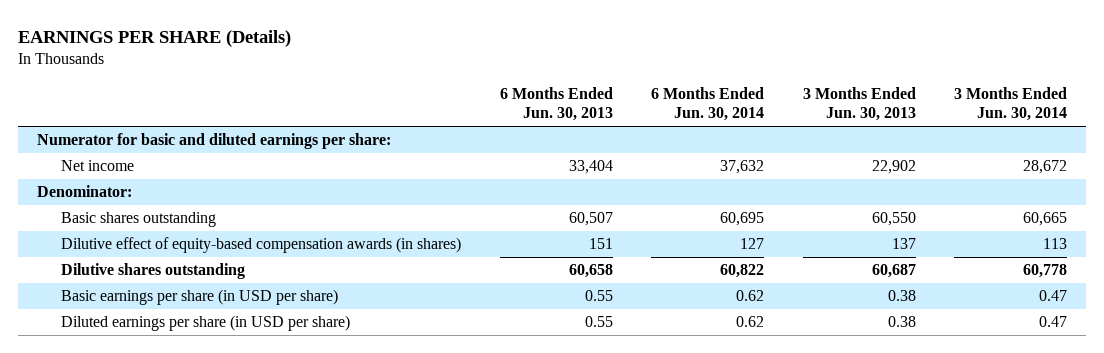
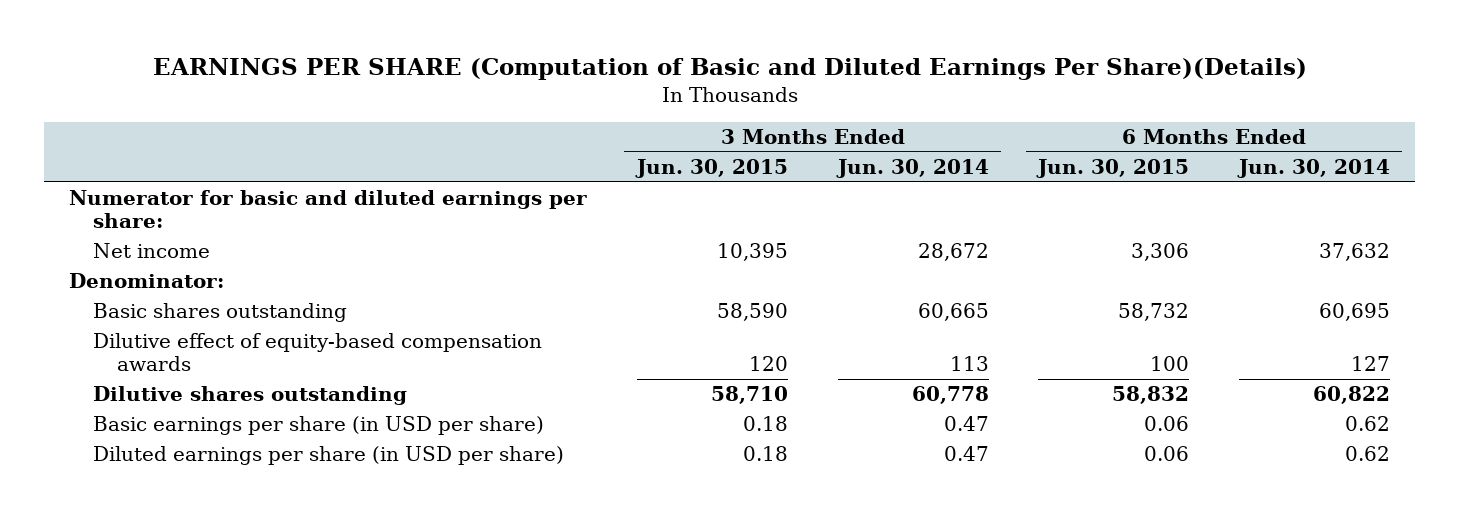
[17,29,291,47] EARNINGS PER SHARE (Details) -> [152,58,1307,81] EARNINGS PER SHARE (Computation of Basic and Diluted Earnings Per Share)(Details)
[499,86,613,122] 6 Months Ended Jun. 30, 2013 -> none
[802,86,916,122] 3 Months Ended Jun. 30, 2013 -> none
none -> [634,159,788,179] Jun. 30, 2015
none -> [1036,159,1190,179] Jun. 30, 2015
[61,237,462,254] Dilutive effect of equity-based compensation awards (in shares) -> [93,333,543,372] Dilutive effect of equity-based compensation awards

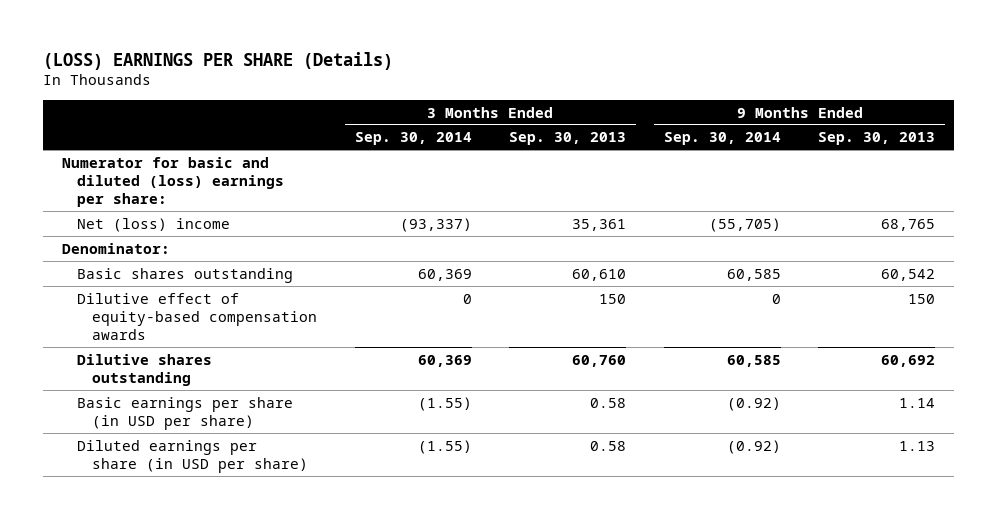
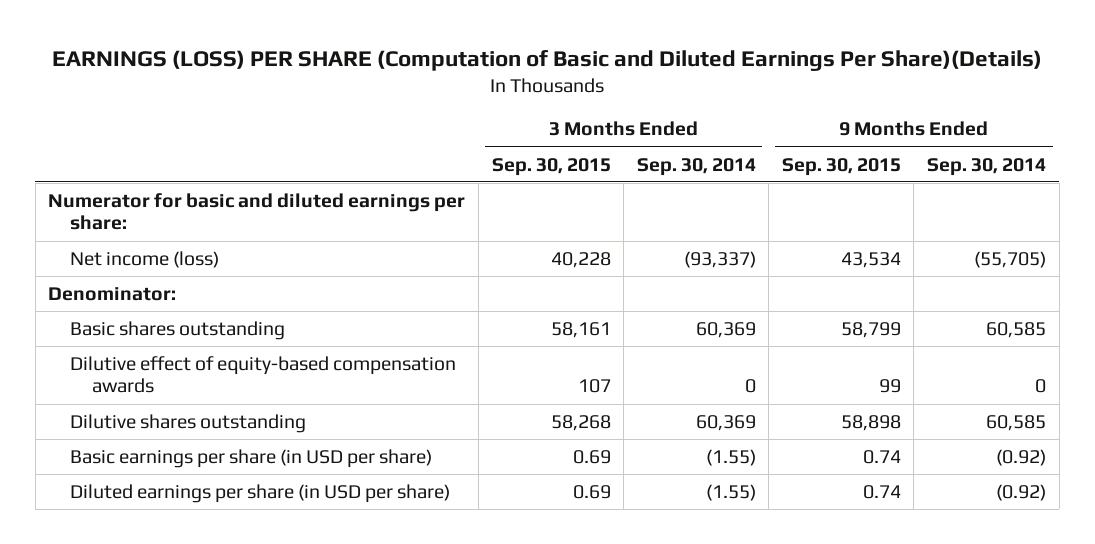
[42,51,393,70] (LOSS) EARNINGS PER SHARE (Details) -> [52,49,1043,71] EARNINGS (LOSS) PER SHARE (Computation of Basic and Diluted Earnings Per Share)(Details)
[509,132,627,146] Sep. 30, 2013 -> none
[818,132,936,146] Sep. 30, 2013 -> none
none -> [491,157,611,176] Sep. 30, 2015
none -> [781,157,901,176] Sep. 30, 2015
[61,156,284,208] Numerator for basic and diluted (loss) earnings per share: -> [48,192,466,231] Numerator for basic and diluted earnings per share:
[76,217,230,232] Net (loss) income -> [70,250,220,268] Net income (loss)

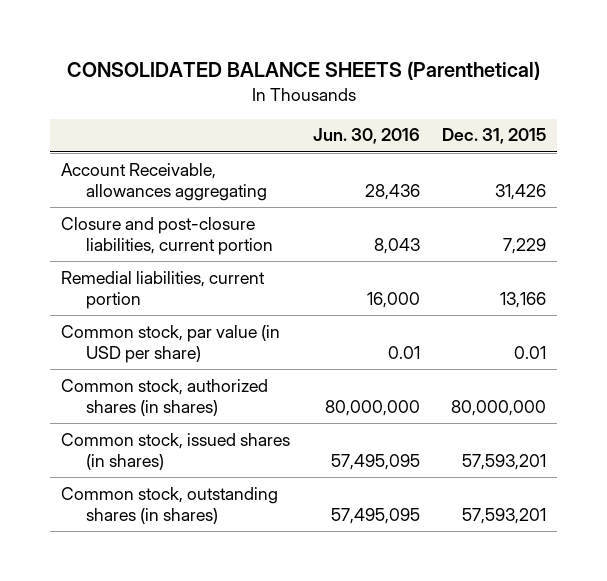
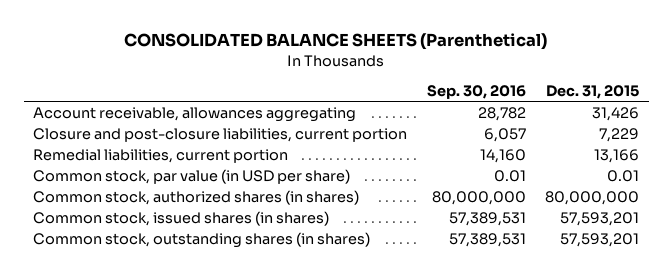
[312,128,420,145] Jun. 30, 2016 -> none
none -> [426,85,526,100] Sep. 30, 2016
[61,162,267,202] Account Receivable, allowances aggregating -> [33,106,357,122] Account receivable, allowances aggregating

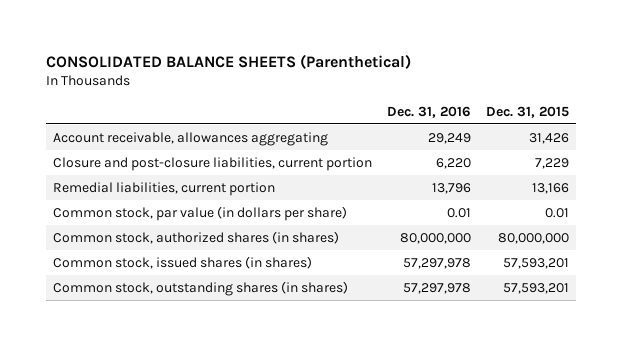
[426,85,526,100] Sep. 30, 2016 -> none
none -> [386,105,471,118] Dec. 31, 2016
[33,168,351,184] Common stock, par value (in USD per share) -> [52,205,347,221] Common stock, par value (in dollars per share)

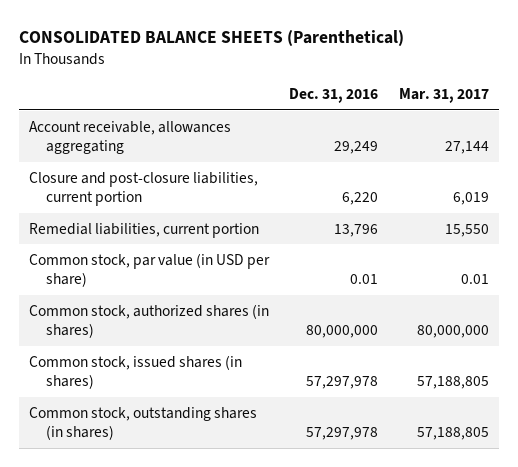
[485,105,569,118] Dec. 31, 2015 -> none
none -> [398,88,489,104] Mar. 31, 2017
[52,205,347,221] Common stock, par value (in dollars per share) -> [29,252,271,288] Common stock, par value (in USD per share)

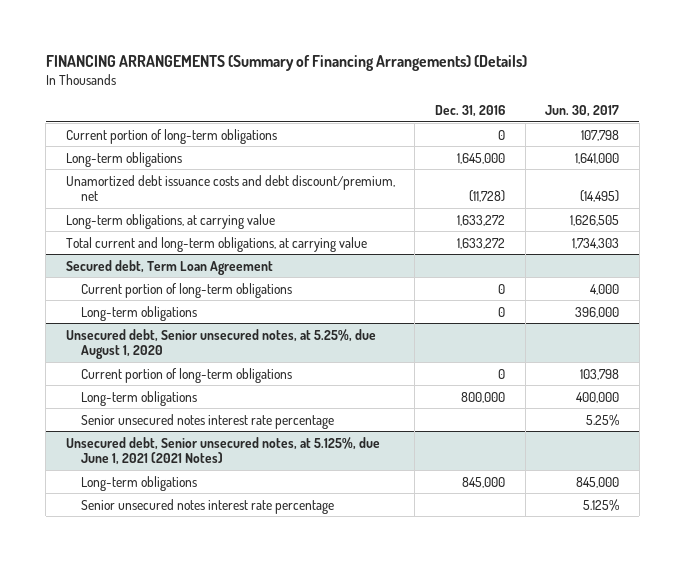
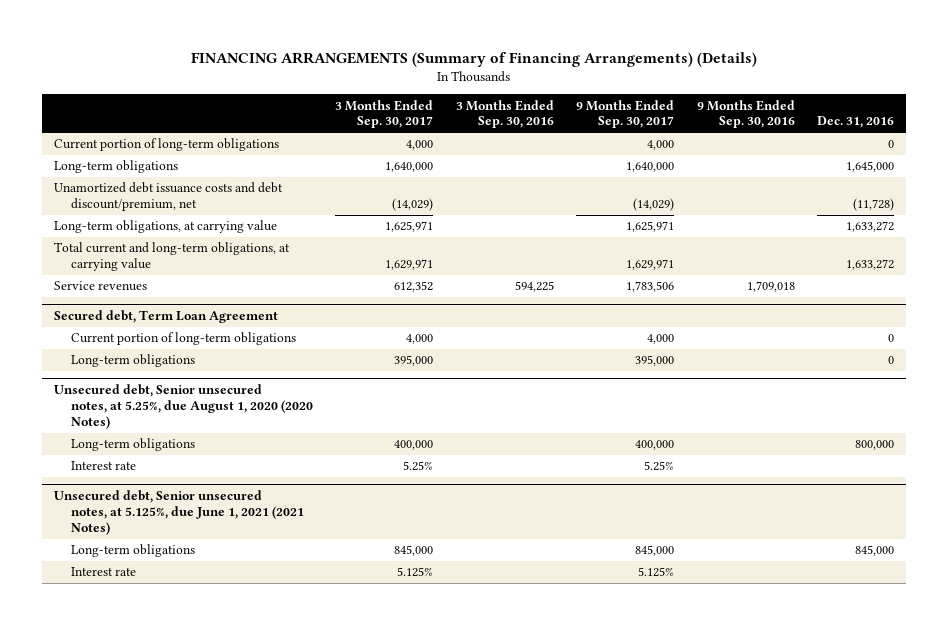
[545,104,620,117] Jun. 30, 2017 -> none
none -> [335,99,434,129] 3 Months Ended Sep. 30, 2017
none -> [455,99,554,129] 3 Months Ended Sep. 30, 2016
none -> [576,99,675,129] 9 Months Ended Sep. 30, 2017
none -> [696,99,795,129] 9 Months Ended Sep. 30, 2016
none -> [53,281,147,292] Service revenues
[81,367,293,383] Current portion of long-term obligations -> none
[65,328,376,360] Unsecured debt, Senior unsecured notes, at 5.25%, due August 1, 2020 -> [53,384,313,429] Unsecured debt, Senior unsecured notes, at 5.25%, due August 1, 2020 (2020 Notes)
[81,413,335,429] Senior unsecured notes interest rate percentage -> [70,461,136,471] Interest rate
[81,498,335,514] Senior unsecured notes interest rate percentage -> [70,567,136,577] Interest rate

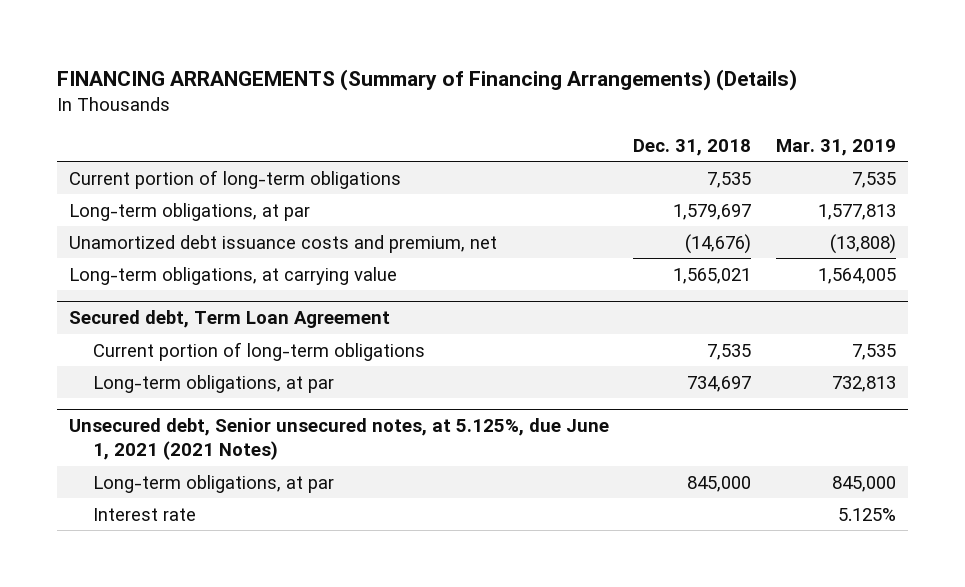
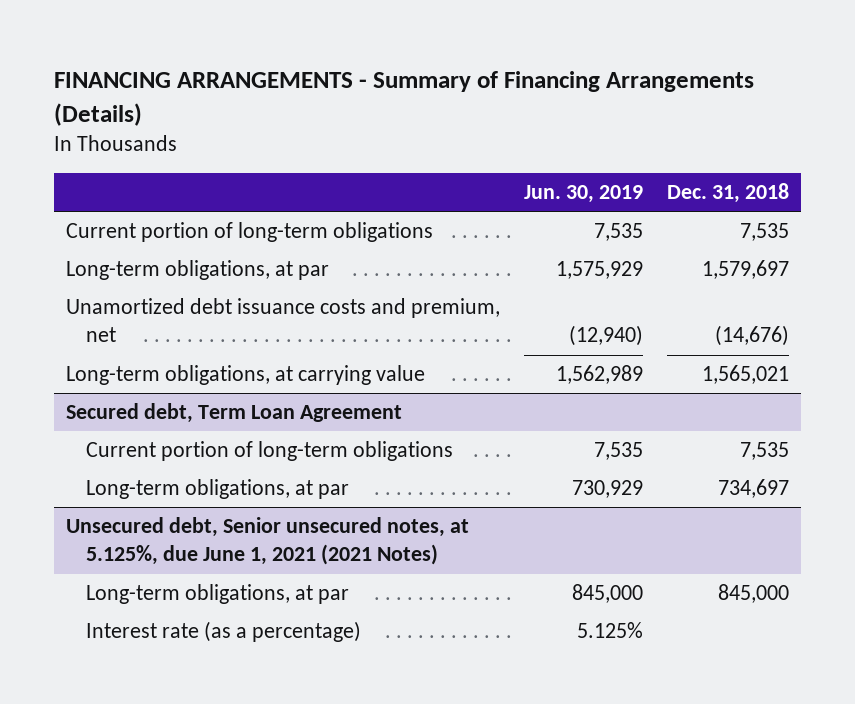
[57,68,798,91] FINANCING ARRANGEMENTS (Summary of Financing Arrangements) (Details) -> [54,71,755,126] FINANCING ARRANGEMENTS - Summary of Financing Arrangements (Details)
[775,138,896,156] Mar. 31, 2019 -> none
none -> [523,185,643,204] Jun. 30, 2019
[93,507,197,521] Interest rate -> [86,621,362,643] Interest rate (as a percentage)

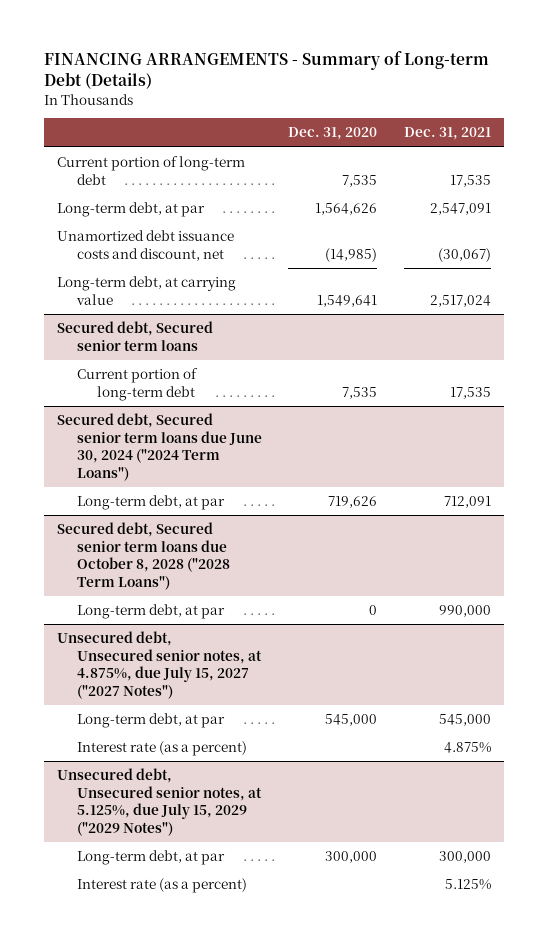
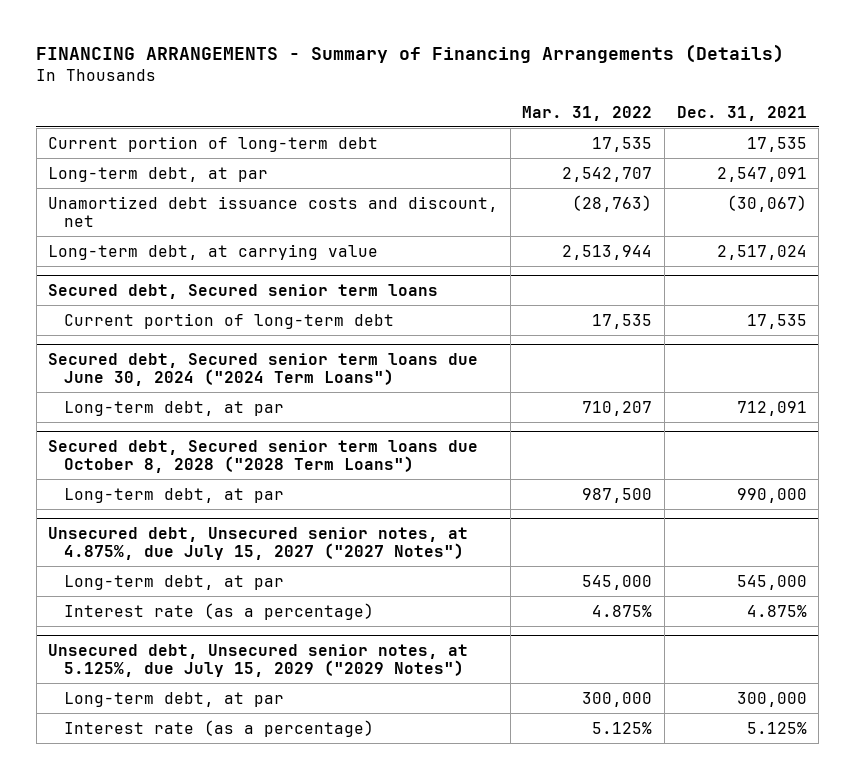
[43,51,489,90] FINANCING ARRANGEMENTS - Summary of Long-term Debt (Details) -> [36,44,785,64] FINANCING ARRANGEMENTS - Summary of Financing Arrangements (Details)
[288,127,378,141] Dec. 31, 2020 -> none
none -> [522,105,653,121] Mar. 31, 2022
[77,741,248,757] Interest rate (as a percent) -> [64,602,375,620] Interest rate (as a percentage)
[77,878,248,894] Interest rate (as a percent) -> [64,719,375,737] Interest rate (as a percentage)

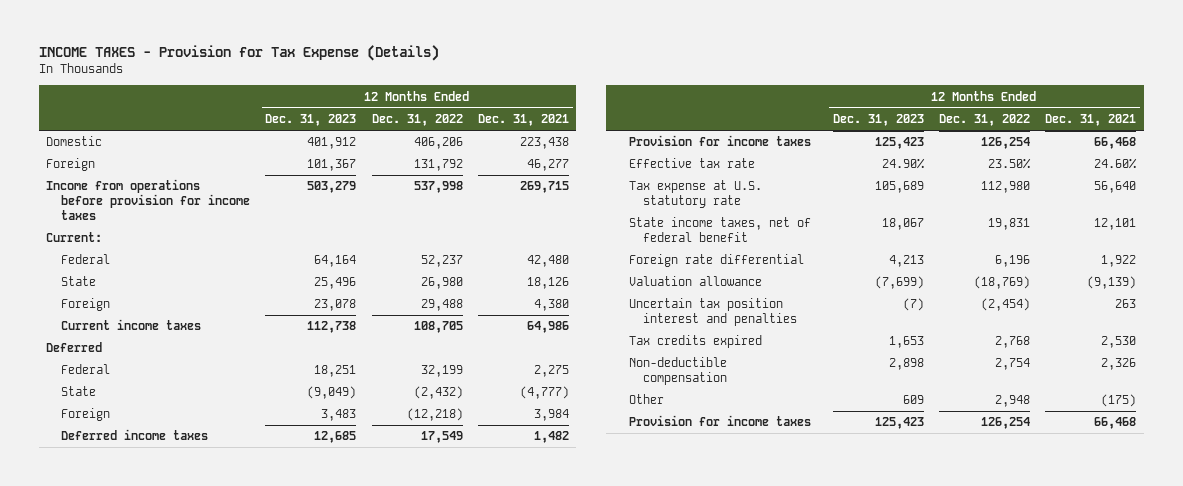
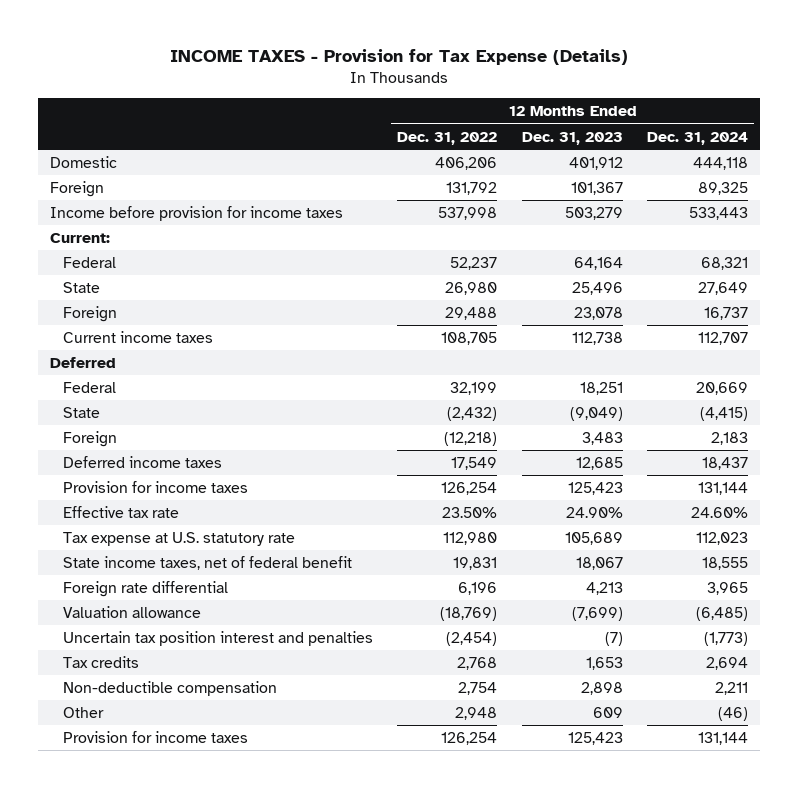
[477,114,569,127] Dec. 31, 2021 -> none
none -> [646,131,748,145] Dec. 31, 2024
[46,179,251,220] Income from operations before provision for income taxes -> [50,205,344,221] Income before provision for income taxes
[628,335,762,349] Tax credits expired -> [62,655,139,668] Tax credits

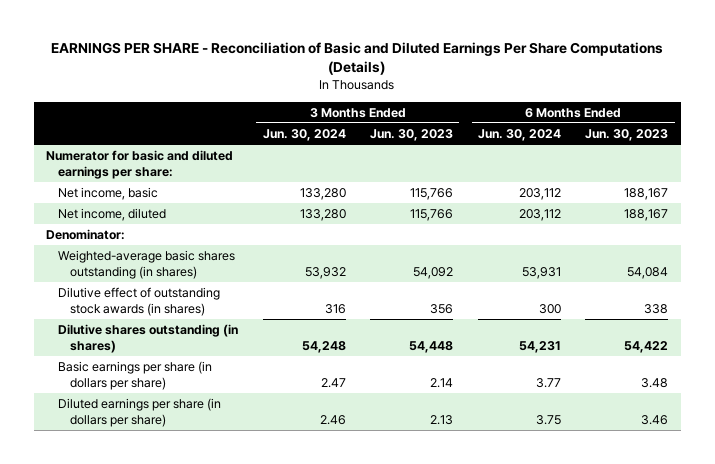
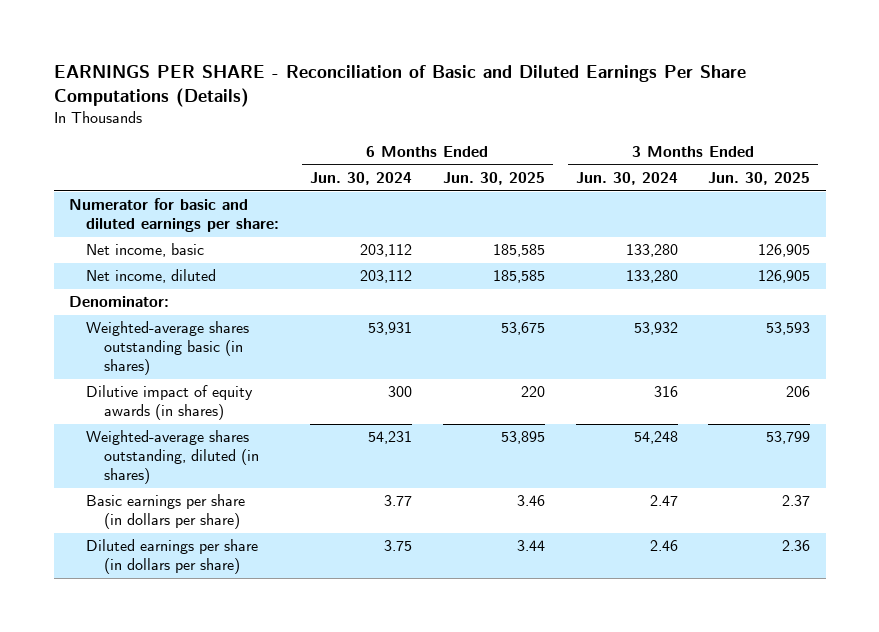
[370,128,454,141] Jun. 30, 2023 -> none
[585,128,669,141] Jun. 30, 2023 -> none
none -> [442,171,545,185] Jun. 30, 2025
none -> [708,171,811,185] Jun. 30, 2025
[58,250,236,279] Weighted-average basic shares outstanding (in shares) -> [86,321,250,375] Weighted-average shares outstanding basic (in shares)
[58,287,221,316] Dilutive effect of outstanding stock awards (in shares) -> [86,385,254,421] Dilutive impact of equity awards (in shares)
[58,324,239,353] Dilutive shares outstanding (in shares) -> [86,430,259,484] Weighted-average shares outstanding, diluted (in shares)

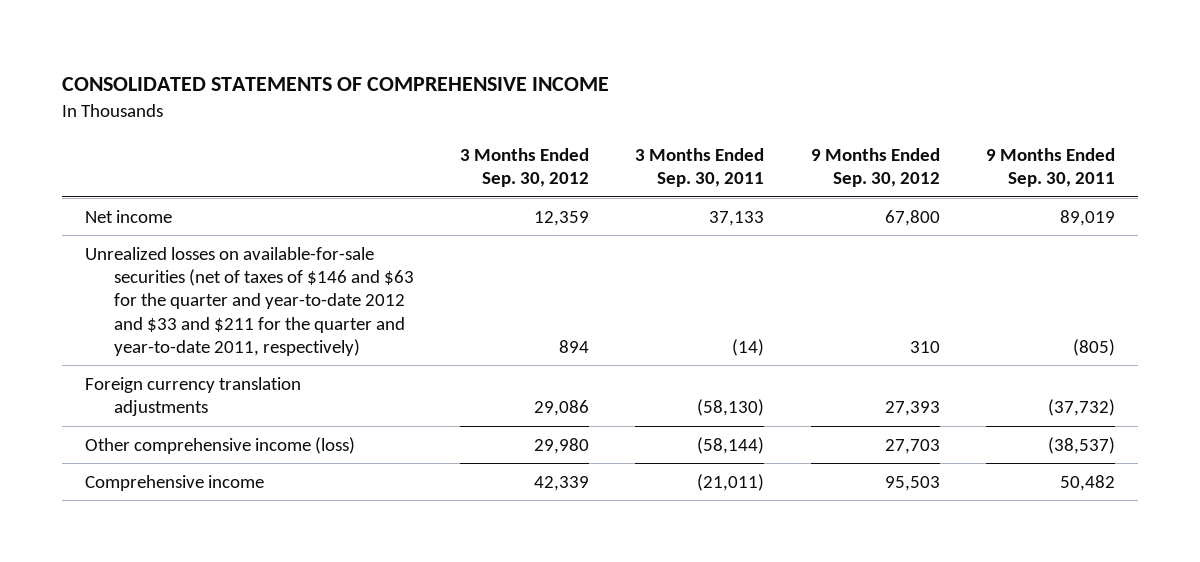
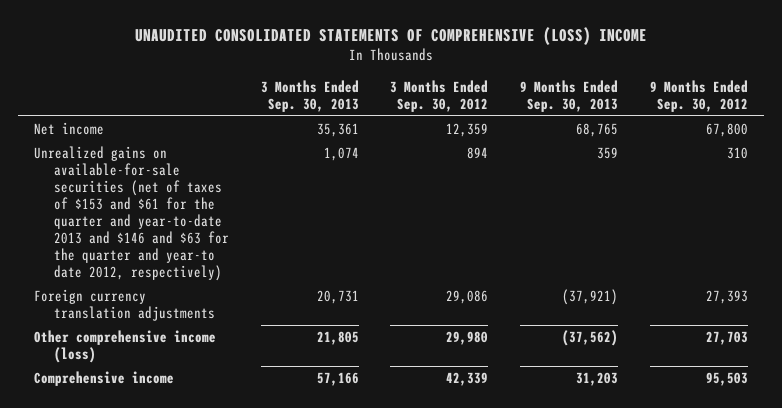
[62,77,610,92] CONSOLIDATED STATEMENTS OF COMPREHENSIVE INCOME -> [134,26,647,45] UNAUDITED CONSOLIDATED STATEMENTS OF COMPREHENSIVE (LOSS) INCOME
[635,147,765,187] 3 Months Ended Sep. 30, 2011 -> none
[985,147,1115,187] 9 Months Ended Sep. 30, 2011 -> none
none -> [260,80,359,113] 3 Months Ended Sep. 30, 2013
none -> [520,80,619,113] 9 Months Ended Sep. 30, 2013
[85,246,414,356] Unrealized losses on available-for-sale securities (net of taxes of $146 and $63 for the quarter and year-to-date 2012 and $33 and $211 for the quarter and year-to-date 2011, respectively) -> [33,146,229,281] Unrealized gains on available-for-sale securities (net of taxes of $153 and $61 for the quarter and year-to-date 2013 and $146 and $63 for the quarter and year-to date 2012, respectively)

